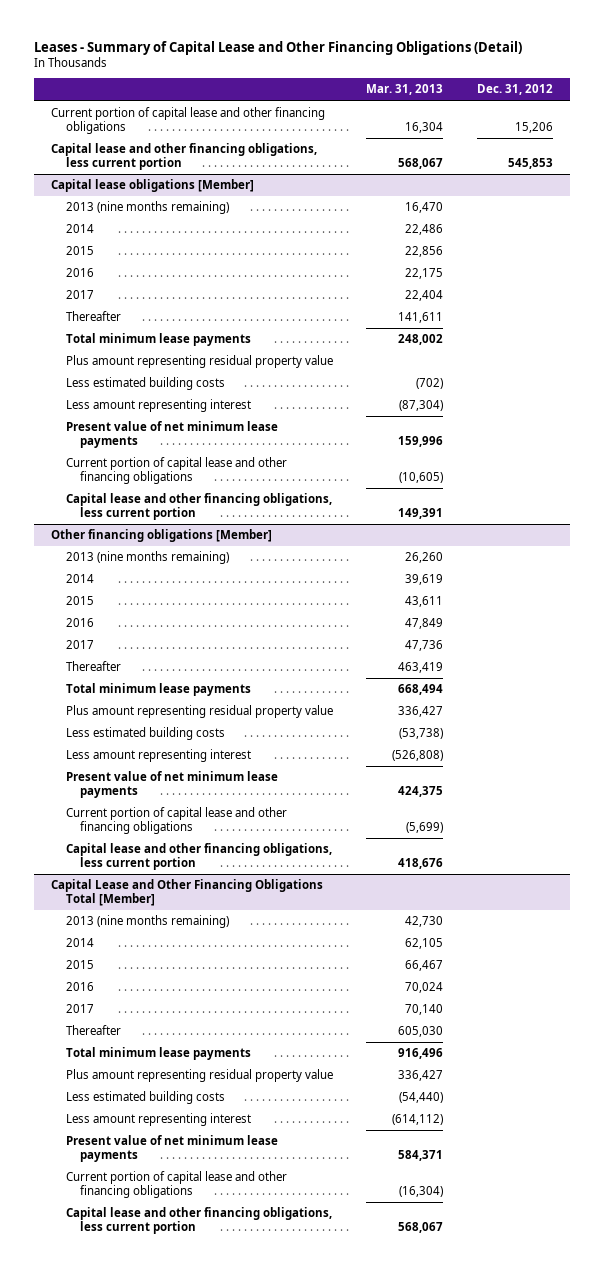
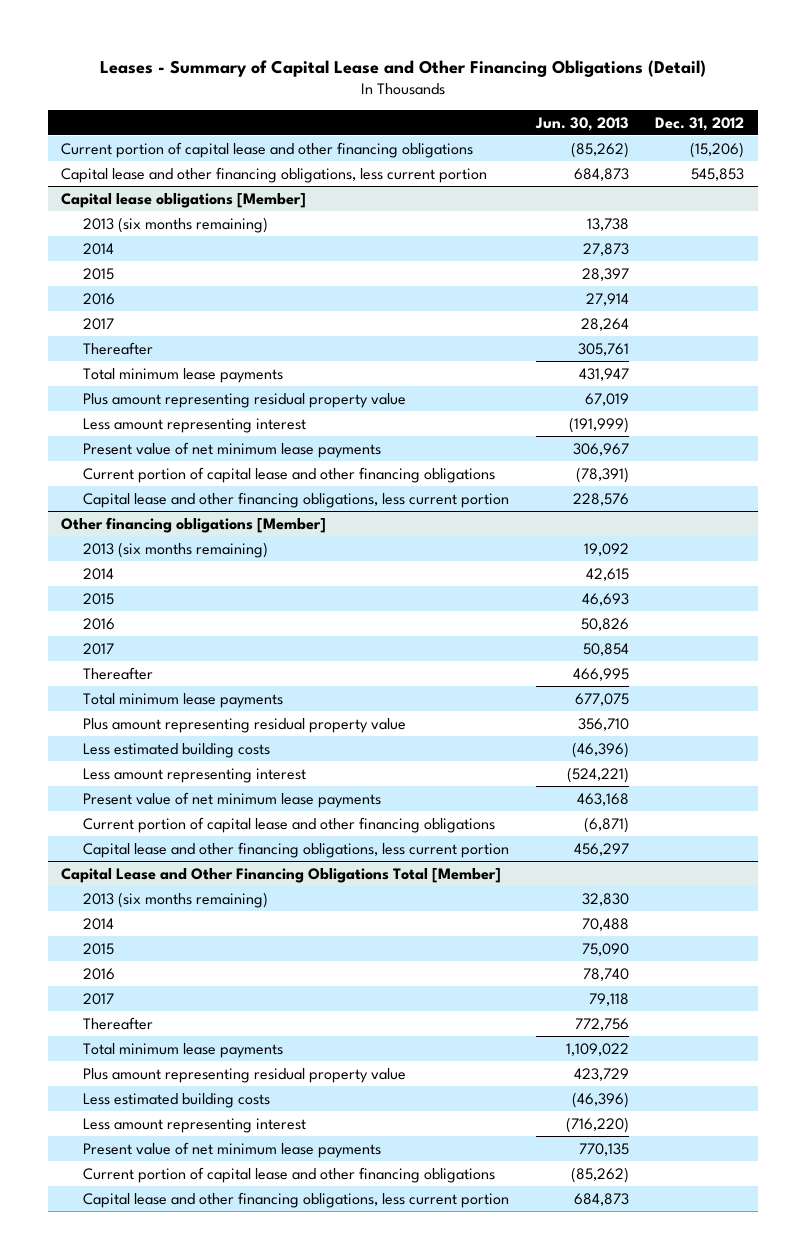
[366,84,444,96] Mar. 31, 2013 -> none
none -> [534,116,629,131] Jun. 30, 2013
[514,122,553,134] 15,206 -> [690,141,745,158] (15,206)
[65,201,229,215] 2013 (nine months remaining) -> [82,216,268,233] 2013 (six months remaining)
[65,377,225,391] Less estimated building costs -> none
[65,551,229,565] 2013 (nine months remaining) -> [82,541,268,558] 2013 (six months remaining)
[65,915,229,929] 2013 (nine months remaining) -> [82,891,268,908] 2013 (six months remaining)

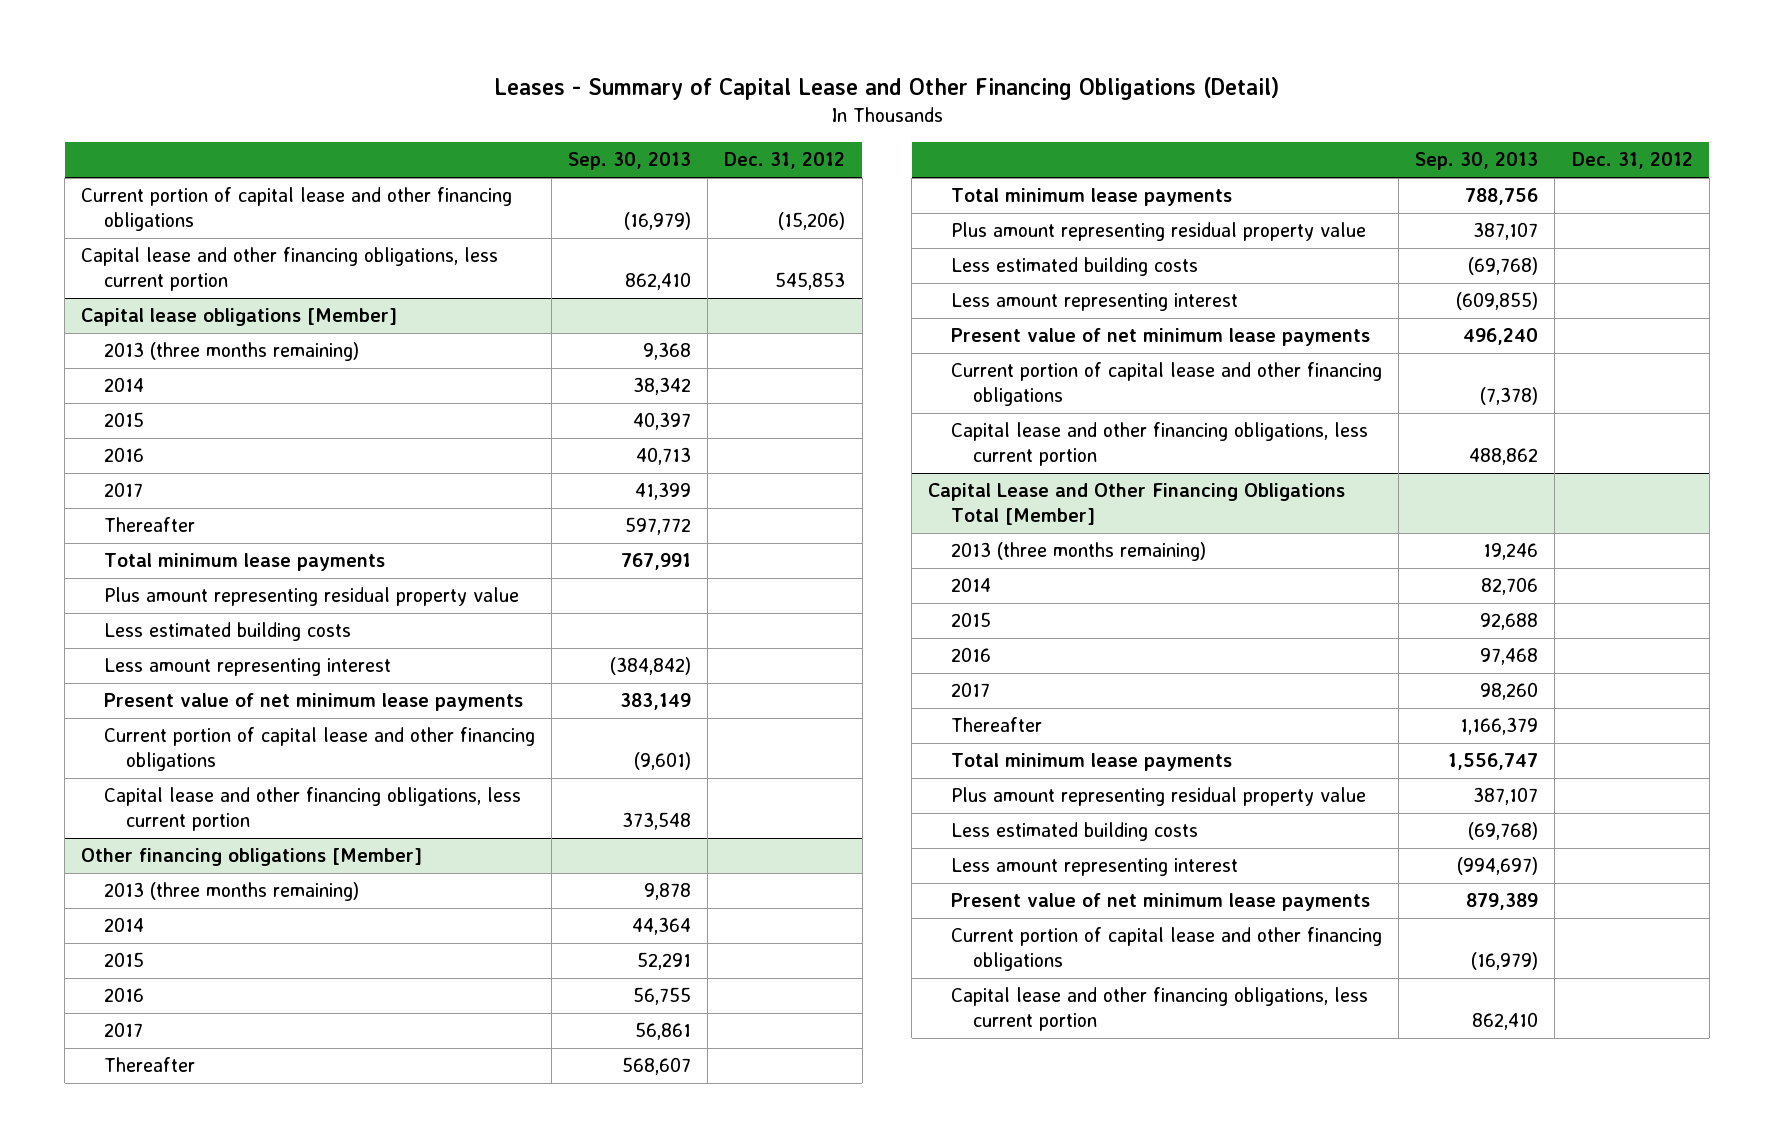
[534,116,629,131] Jun. 30, 2013 -> none
none -> [568,152,692,171] Sep. 30, 2013
[82,216,268,233] 2013 (six months remaining) -> [103,342,359,362] 2013 (three months remaining)
none -> [103,622,351,642] Less estimated building costs
[82,541,268,558] 2013 (six months remaining) -> [103,882,359,902] 2013 (three months remaining)
[82,891,268,908] 2013 (six months remaining) -> [950,542,1206,562] 2013 (three months remaining)

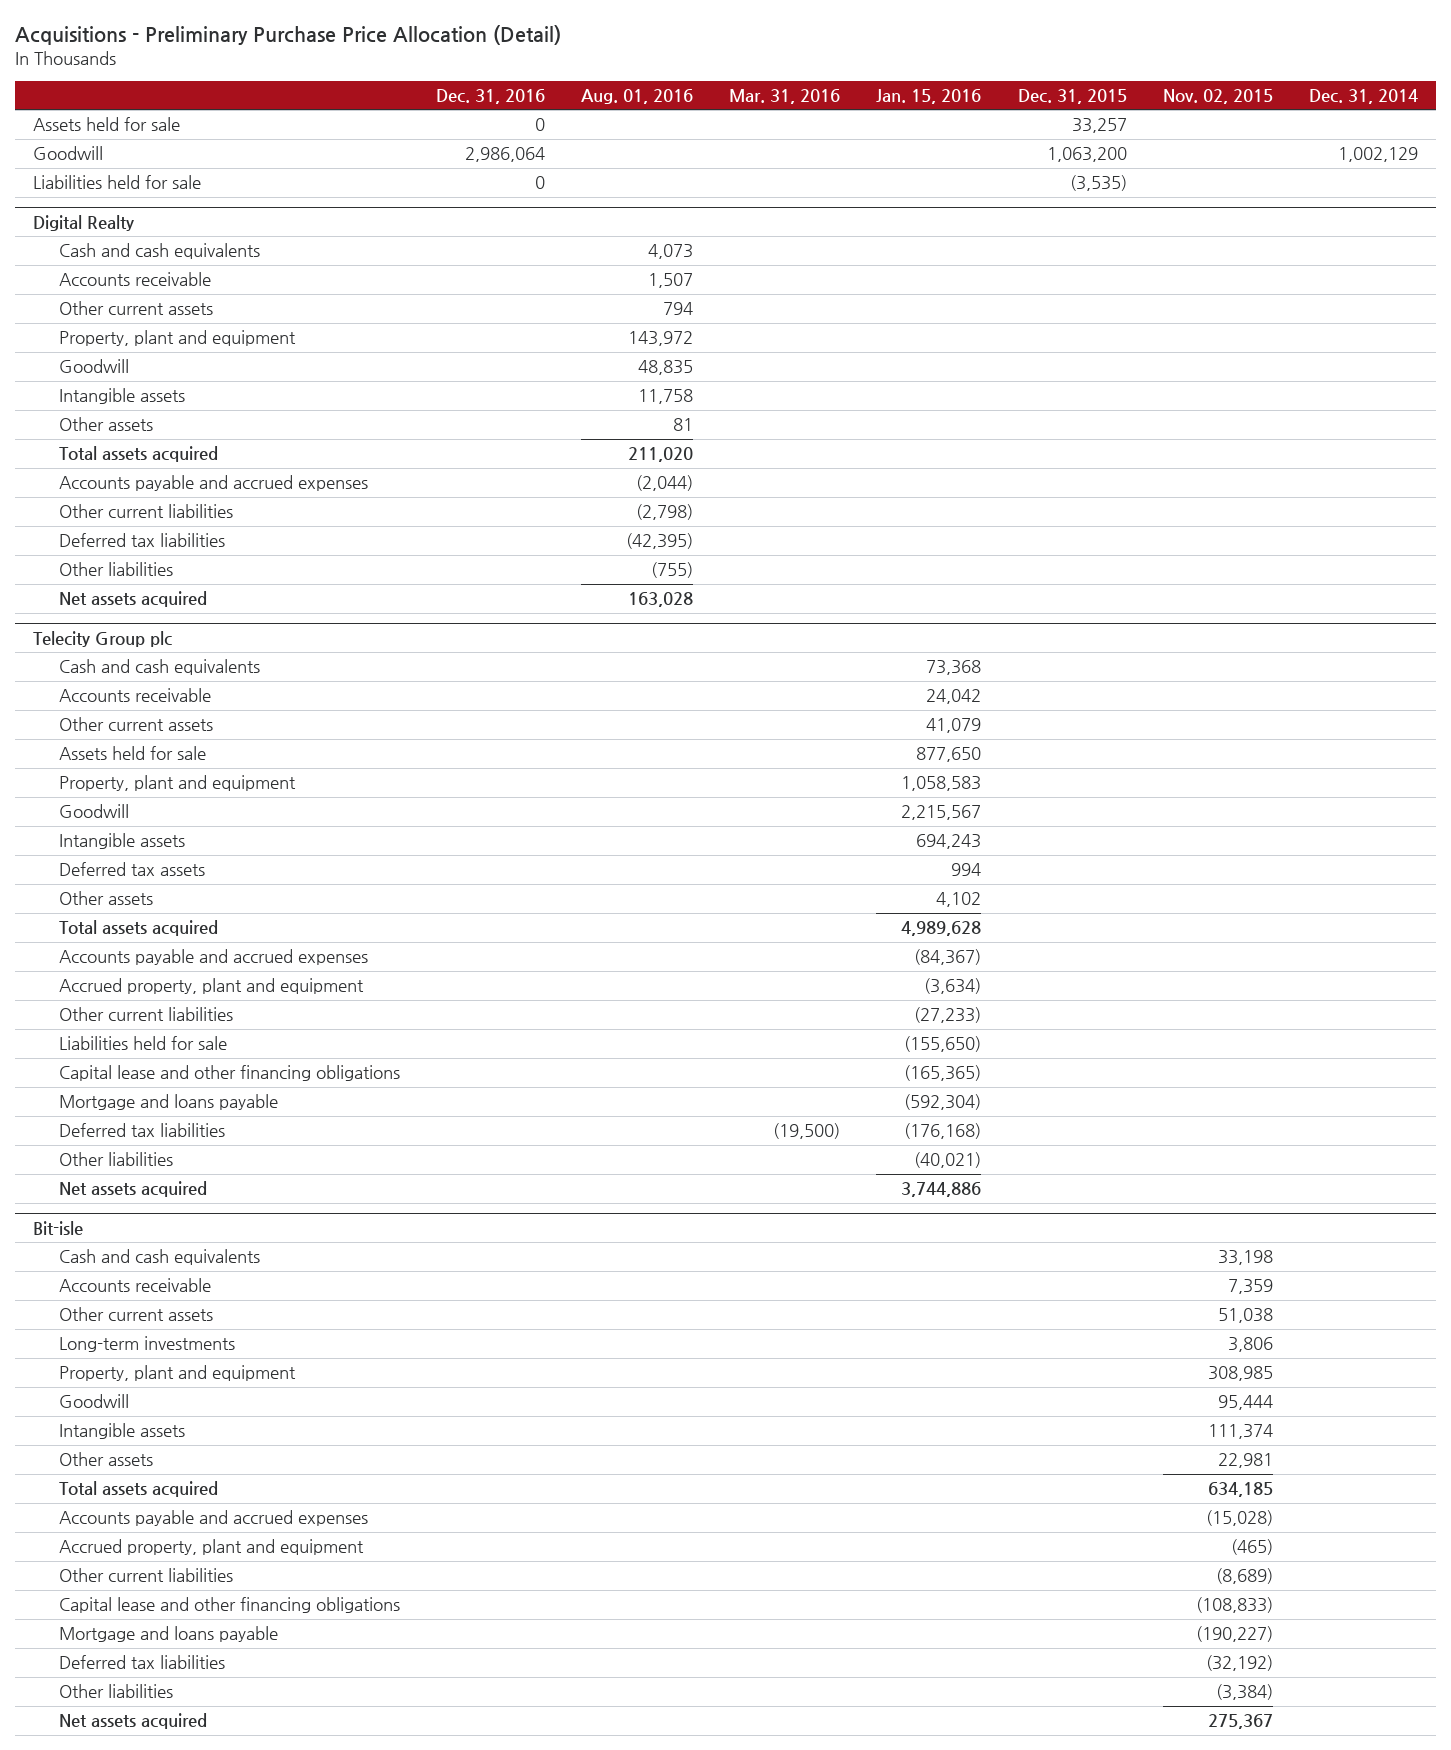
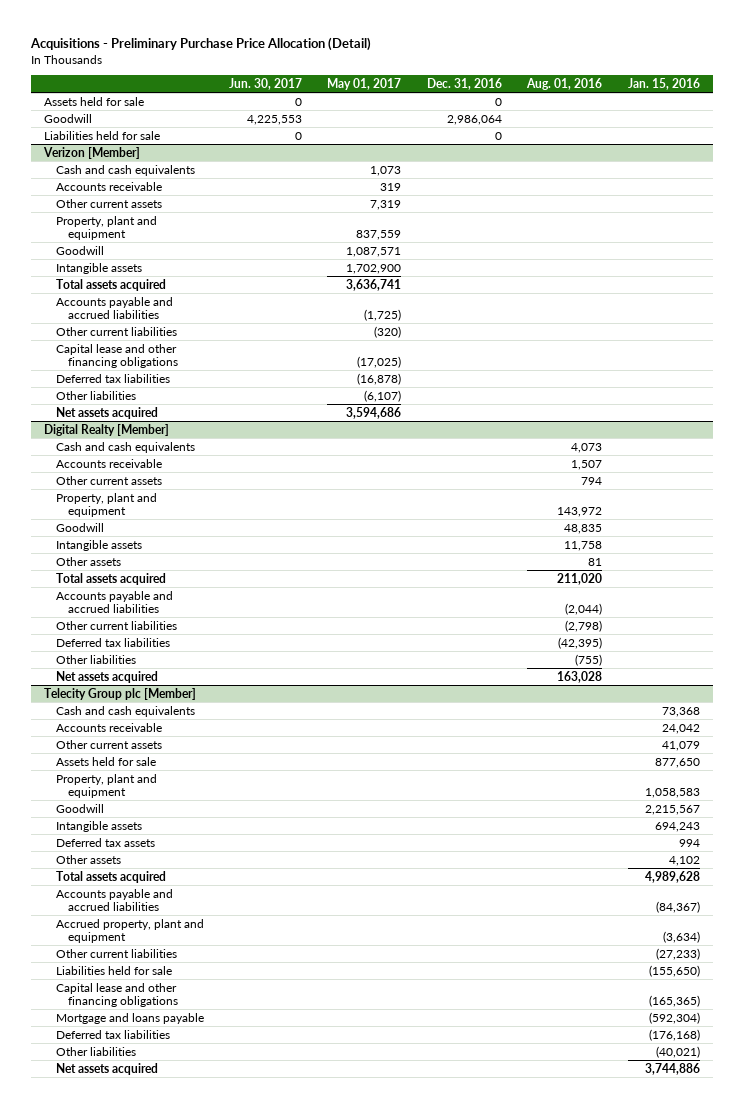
[729,88,841,104] Mar. 31, 2016 -> none
[1017,88,1127,104] Dec. 31, 2015 -> none
[1162,88,1273,104] Nov. 02, 2015 -> none
[1308,88,1418,104] Dec. 31, 2014 -> none
none -> [229,77,303,90] Jun. 30, 2017
none -> [327,77,402,90] May 01, 2017
none -> [42,146,140,159] Verizon [Member]
none -> [55,164,195,176] Cash and cash equivalents
none -> [55,181,162,191] Accounts receivable
none -> [55,198,162,208] Other current assets
none -> [55,215,157,240] Property, plant and equipment
none -> [55,245,104,255] Goodwill
none -> [55,262,142,274] Intangible assets
none -> [55,278,166,291] Total assets acquired
none -> [55,296,173,319] Accounts payable and accrued liabilities
none -> [55,326,177,336] Other current liabilities
none -> [55,343,178,368] Capital lease and other financing obligations
none -> [55,373,170,383] Deferred tax liabilities
none -> [55,390,136,400] Other liabilities
none -> [55,406,158,419] Net assets acquired
[32,214,134,231] Digital Realty -> [43,423,169,436] Digital Realty [Member]
[59,475,369,492] Accounts payable and accrued expenses -> [55,590,173,613] Accounts payable and accrued liabilities
[32,630,172,647] Telecity Group plc -> [43,687,196,700] Telecity Group plc [Member]
[59,949,369,966] Accounts payable and accrued expenses -> [55,888,173,911] Accounts payable and accrued liabilities
[32,1220,83,1235] Bit-isle -> none
[59,1249,261,1266] Cash and cash equivalents -> none
[59,1278,212,1293] Accounts receivable -> none
[59,1307,214,1322] Other current assets -> none
[59,1336,236,1353] Long-term investments -> none
[59,1365,297,1382] Property, plant and equipment -> none
[59,1394,130,1409] Goodwill -> none
[59,1423,186,1440] Intangible assets -> none
[59,1452,154,1467] Other assets -> none
[59,1481,219,1498] Total assets acquired -> none
[59,1510,369,1527] Accounts payable and accrued expenses -> none
[59,1539,365,1556] Accrued property, plant and equipment -> none
[59,1568,234,1583] Other current liabilities -> none
[59,1597,401,1614] Capital lease and other financing obligations -> none
[59,1626,279,1643] Mortgage and loans payable -> none
[59,1655,226,1670] Deferred tax liabilities -> none
[59,1684,174,1699] Other liabilities -> none
[59,1713,208,1730] Net assets acquired -> none

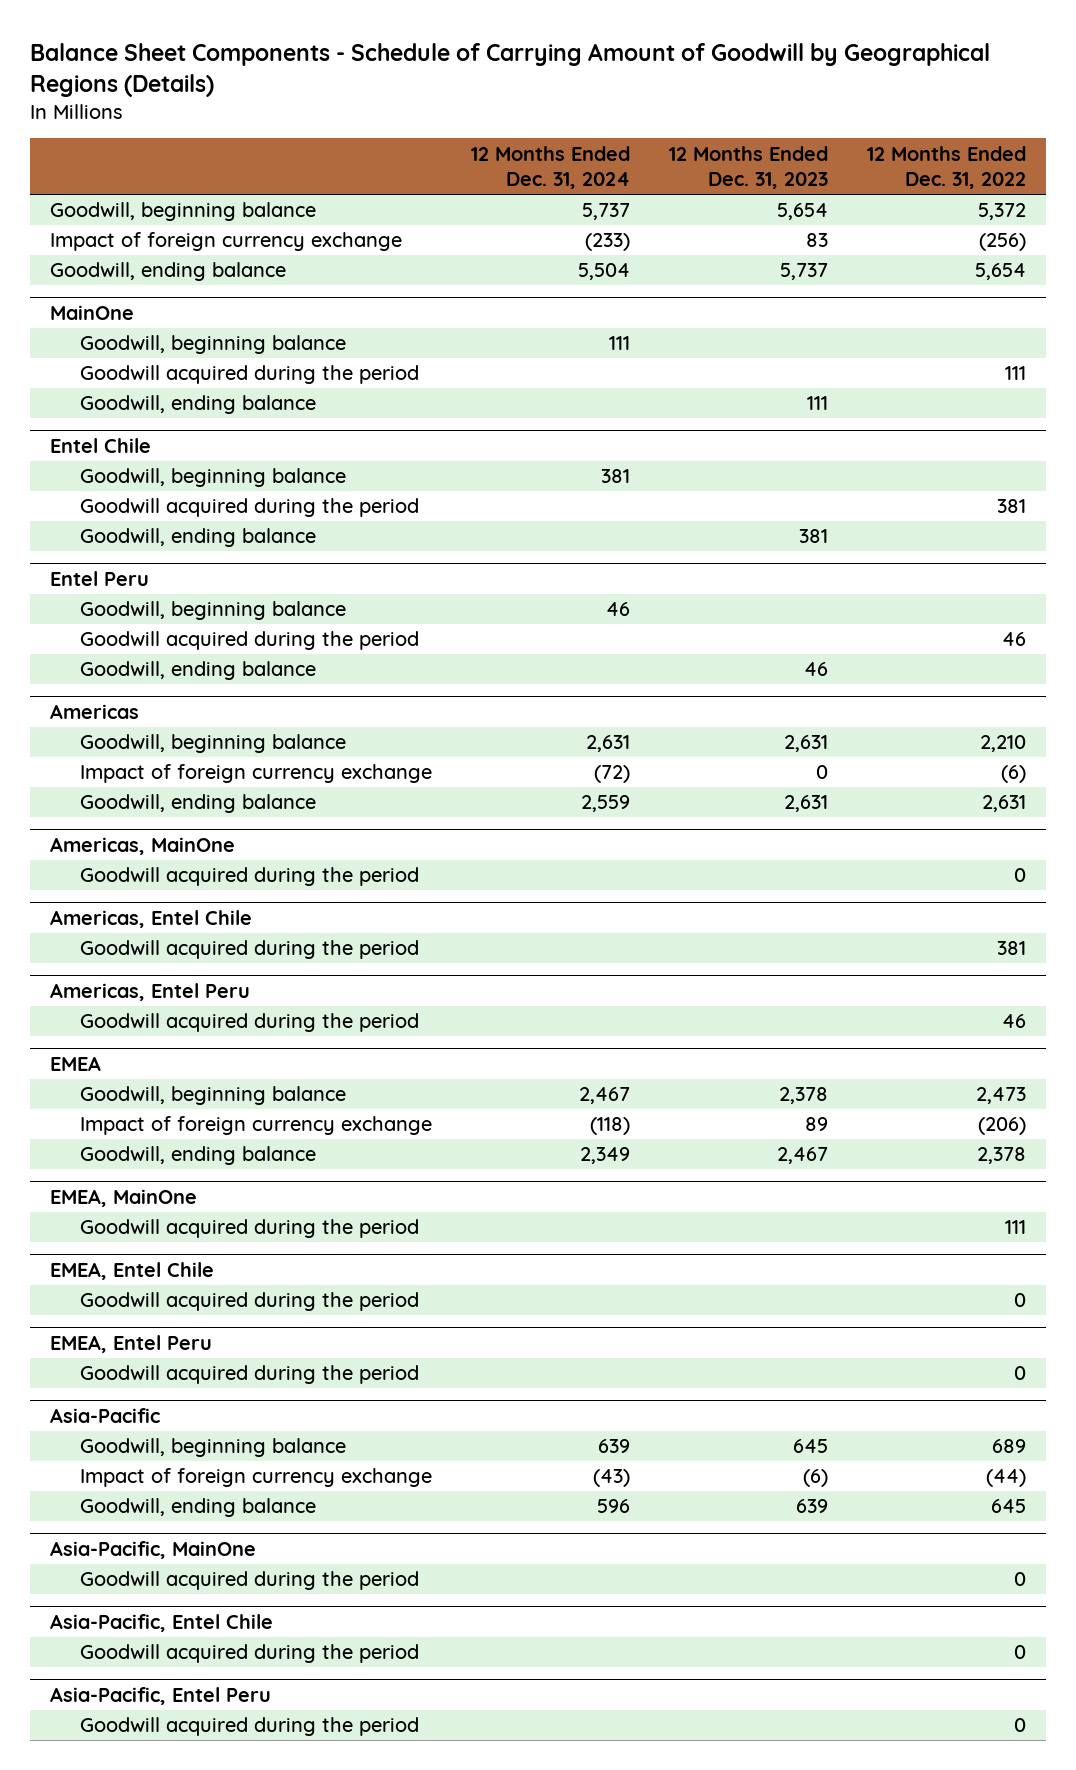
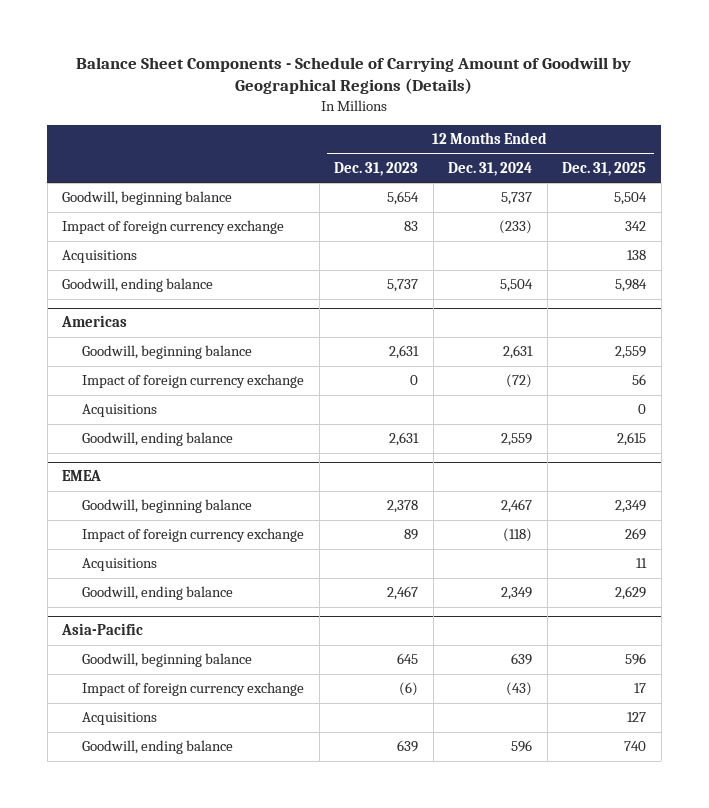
[867,145,1027,190] 12 Months Ended Dec. 31, 2022 -> none
none -> [562,161,647,176] Dec. 31, 2025
none -> [62,250,138,264] Acquisitions
[49,304,134,320] MainOne -> none
[80,335,347,355] Goodwill, beginning balance -> none
[80,365,420,385] Goodwill acquired during the period -> none
[80,395,317,415] Goodwill, ending balance -> none
[49,437,151,453] Entel Chile -> none
[80,468,347,488] Goodwill, beginning balance -> none
[80,498,420,518] Goodwill acquired during the period -> none
[80,528,317,548] Goodwill, ending balance -> none
[49,570,149,586] Entel Peru -> none
[80,601,347,621] Goodwill, beginning balance -> none
[80,631,420,651] Goodwill acquired during the period -> none
[80,661,317,681] Goodwill, ending balance -> none
none -> [82,404,158,418] Acquisitions
[49,836,235,855] Americas, MainOne -> none
[80,867,420,887] Goodwill acquired during the period -> none
[49,909,252,928] Americas, Entel Chile -> none
[80,940,420,960] Goodwill acquired during the period -> none
[49,982,250,1001] Americas, Entel Peru -> none
[80,1013,420,1033] Goodwill acquired during the period -> none
none -> [82,558,158,572] Acquisitions
[49,1188,197,1207] EMEA, MainOne -> none
[80,1219,420,1239] Goodwill acquired during the period -> none
[49,1261,214,1280] EMEA, Entel Chile -> none
[80,1292,420,1312] Goodwill acquired during the period -> none
[49,1334,212,1353] EMEA, Entel Peru -> none
[80,1365,420,1385] Goodwill acquired during the period -> none
none -> [82,712,158,726] Acquisitions
[49,1540,256,1559] Asia-Pacific, MainOne -> none
[80,1571,420,1591] Goodwill acquired during the period -> none
[49,1613,273,1632] Asia-Pacific, Entel Chile -> none
[80,1644,420,1664] Goodwill acquired during the period -> none
[49,1686,271,1705] Asia-Pacific, Entel Peru -> none
[80,1717,420,1737] Goodwill acquired during the period -> none

